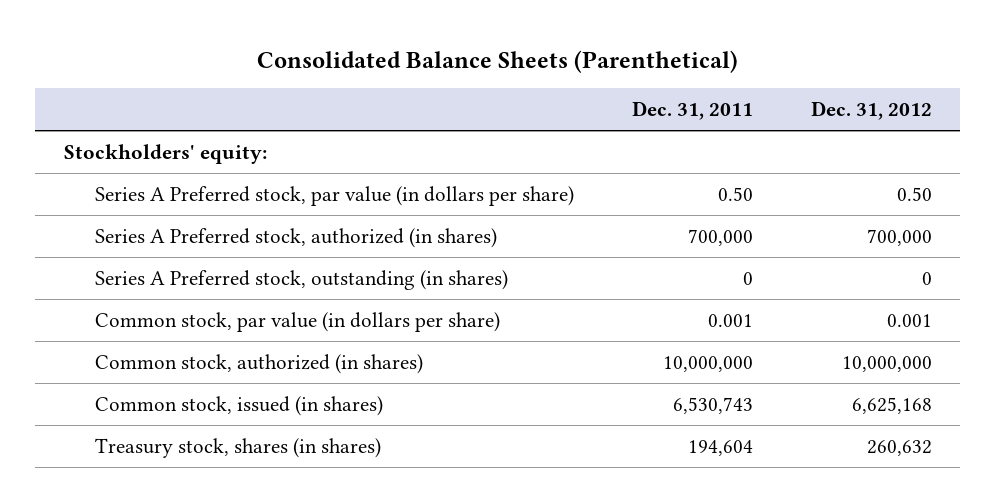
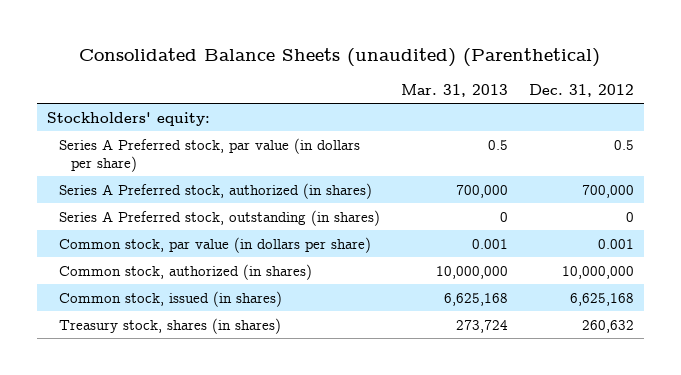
[256,49,738,73] Consolidated Balance Sheets (Parenthetical) -> [79,47,601,67] Consolidated Balance Sheets (unaudited) (Parenthetical)
[631,101,753,121] Dec. 31, 2011 -> none
none -> [400,83,508,97] Mar. 31, 2013
[896,186,932,201] 0.50 -> [613,139,634,150] 0.5

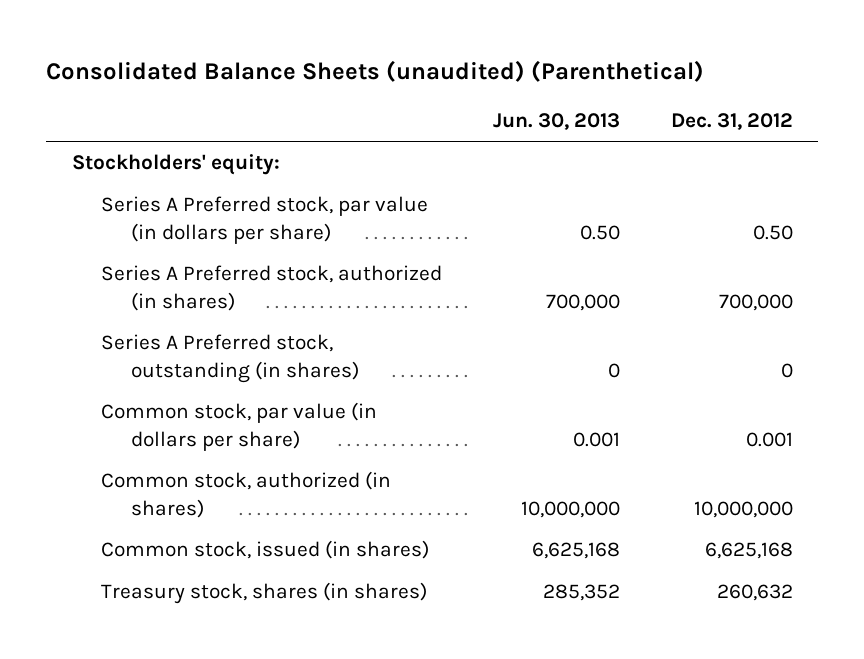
[400,83,508,97] Mar. 31, 2013 -> none
none -> [492,113,620,131] Jun. 30, 2013
[613,139,634,150] 0.5 -> [752,224,793,240] 0.50

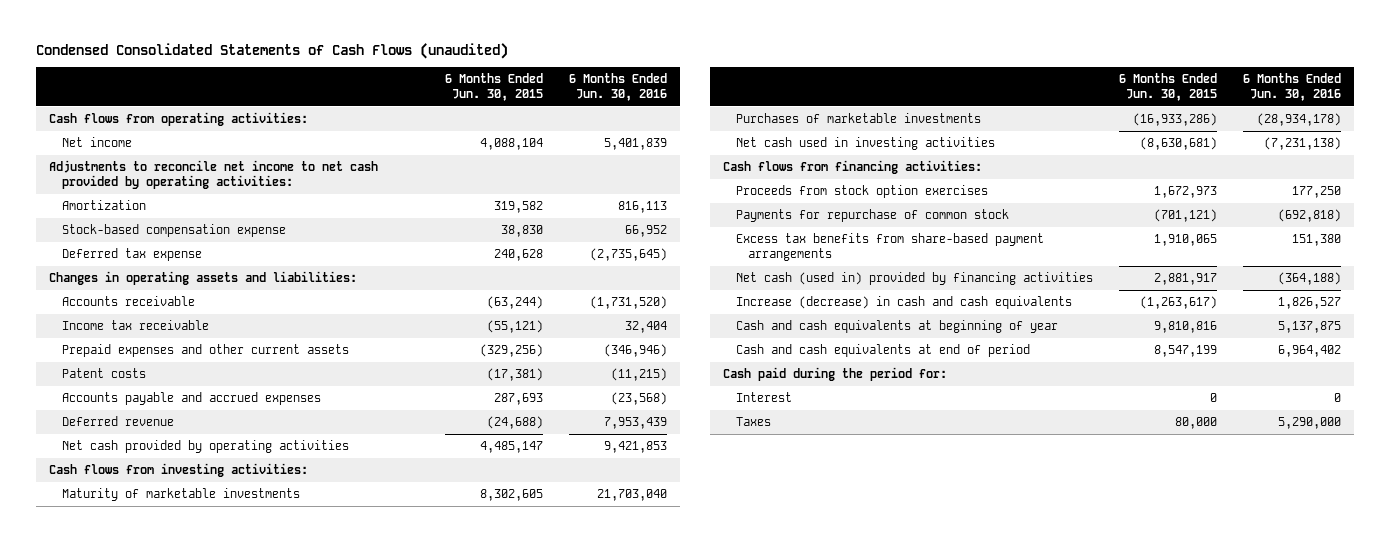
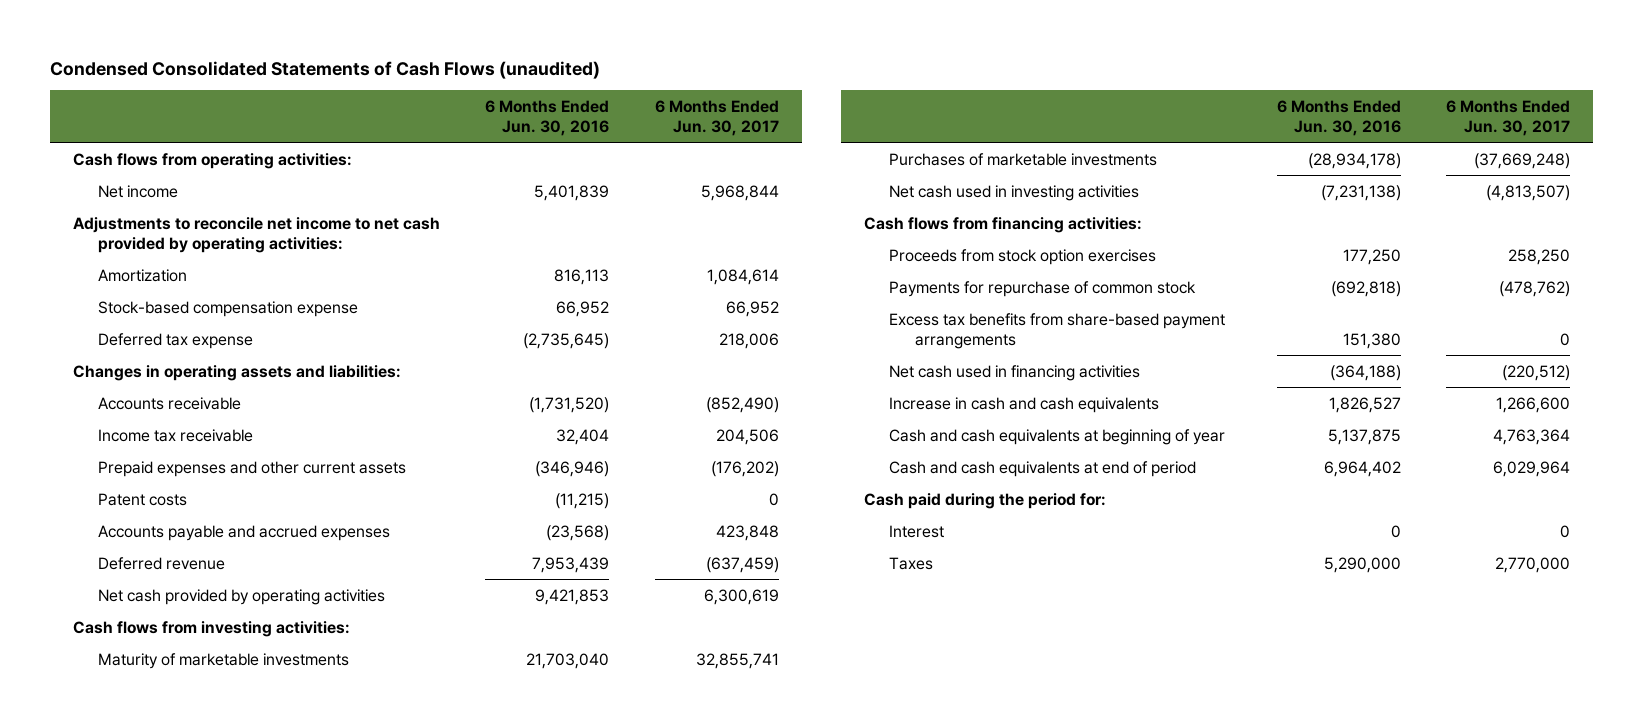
[444,73,543,102] 6 Months Ended Jun. 30, 2015 -> none
none -> [654,99,779,137] 6 Months Ended Jun. 30, 2017
[735,272,1093,286] Net cash (used in) provided by financing activities -> [889,364,1141,381] Net cash used in financing activities
[735,296,1072,310] Increase (decrease) in cash and cash equivalents -> [889,396,1160,413] Increase in cash and cash equivalents

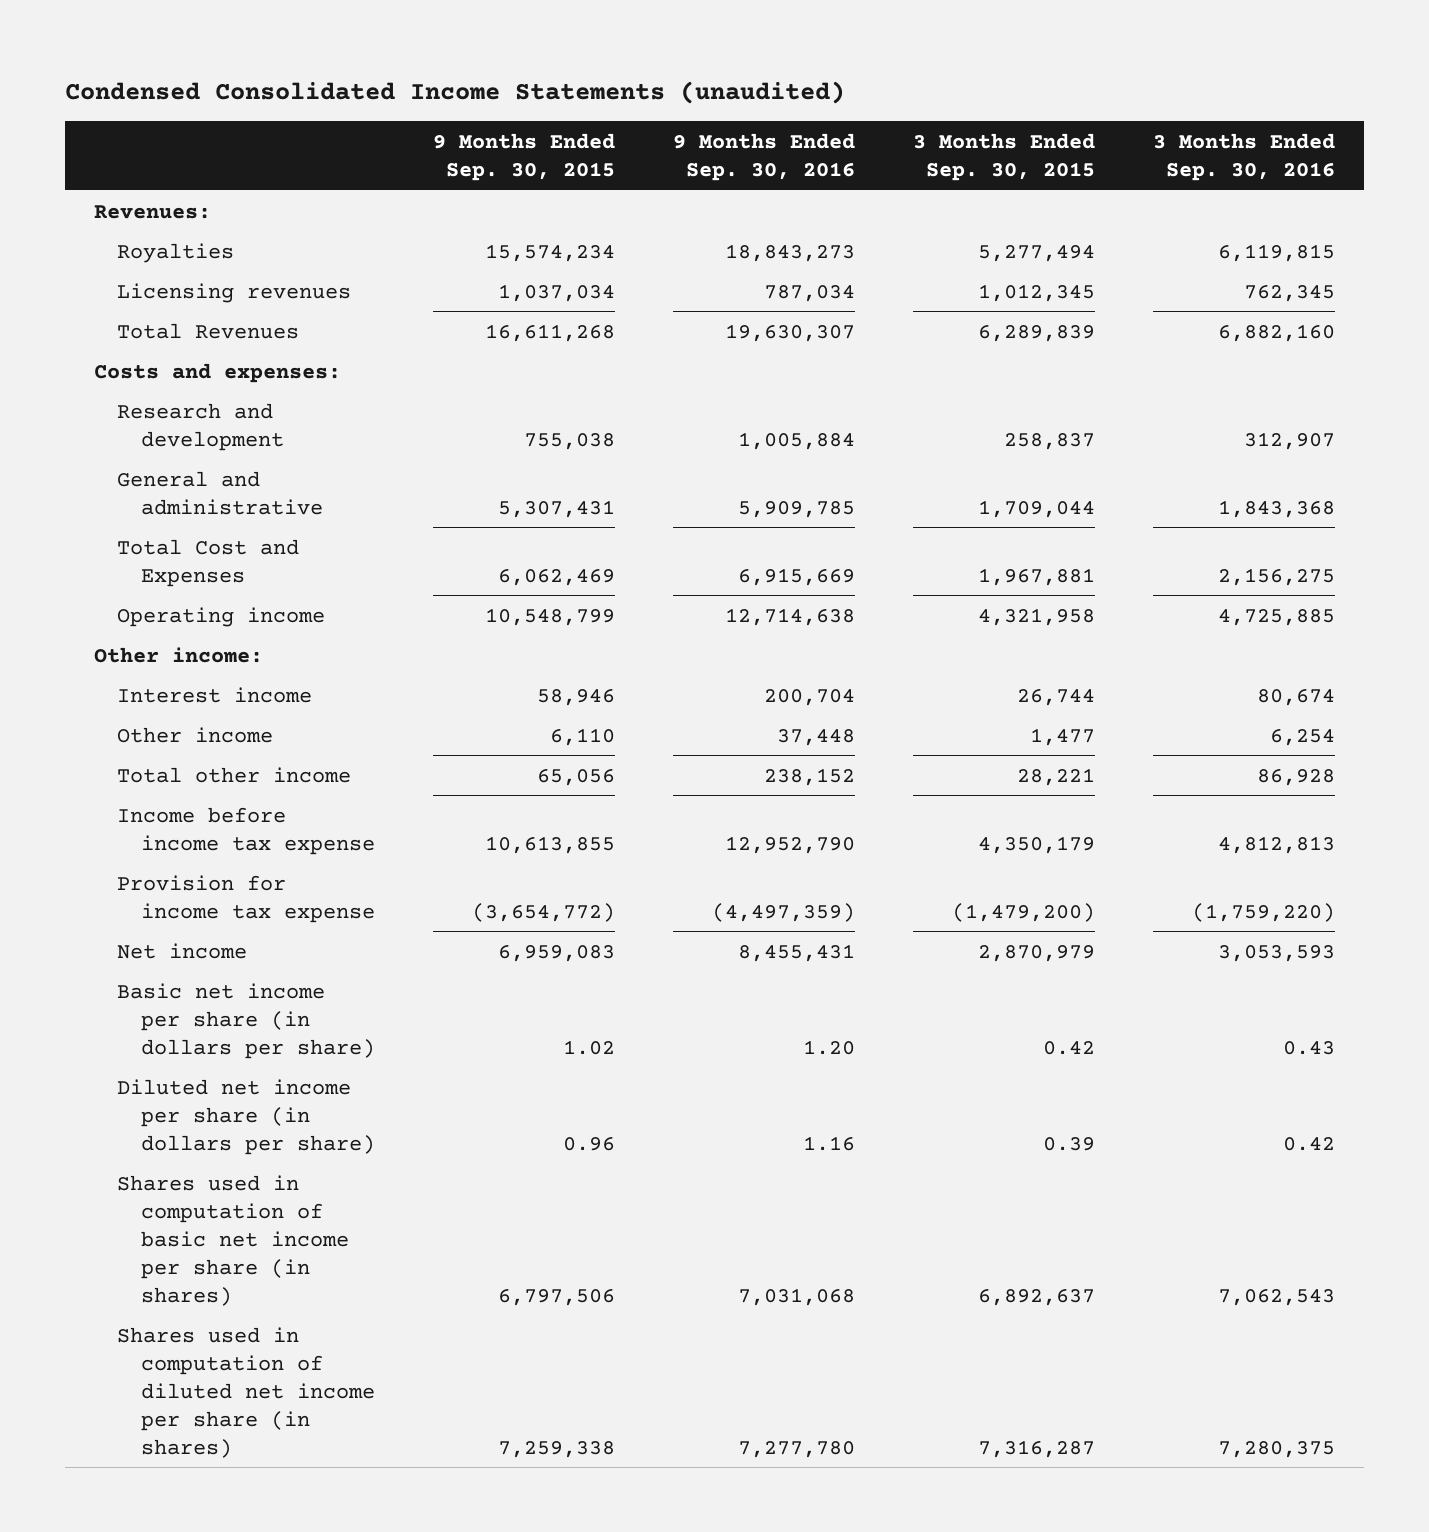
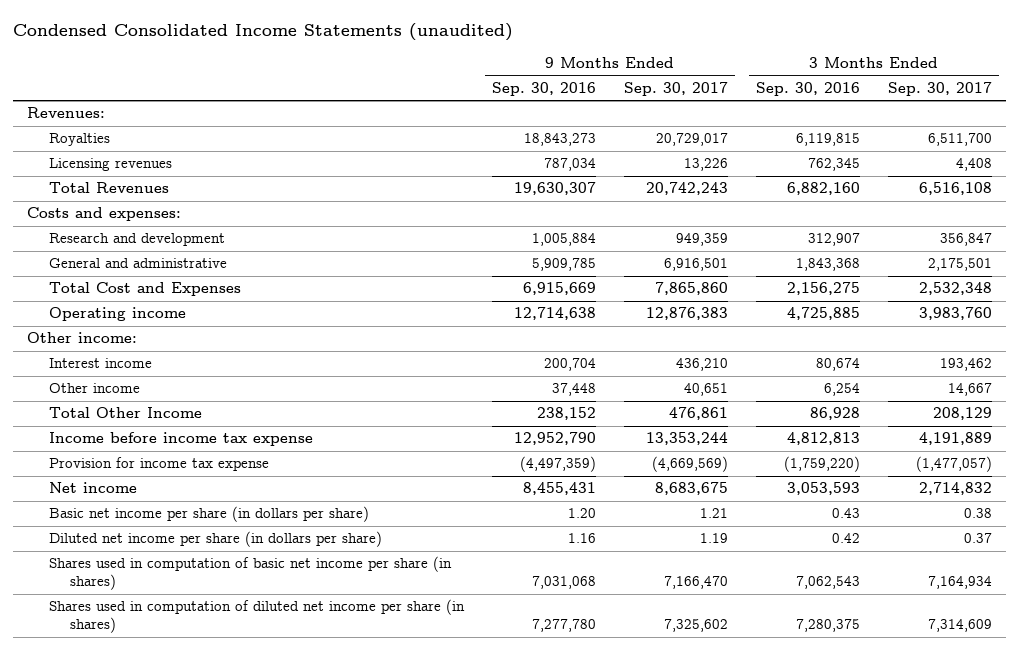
[433,132,616,181] 9 Months Ended Sep. 30, 2015 -> none
[913,132,1096,181] 3 Months Ended Sep. 30, 2015 -> none
none -> [623,81,728,96] Sep. 30, 2017
none -> [887,81,992,96] Sep. 30, 2017
[117,766,352,783] Total other income -> [48,407,202,419] Total Other Income

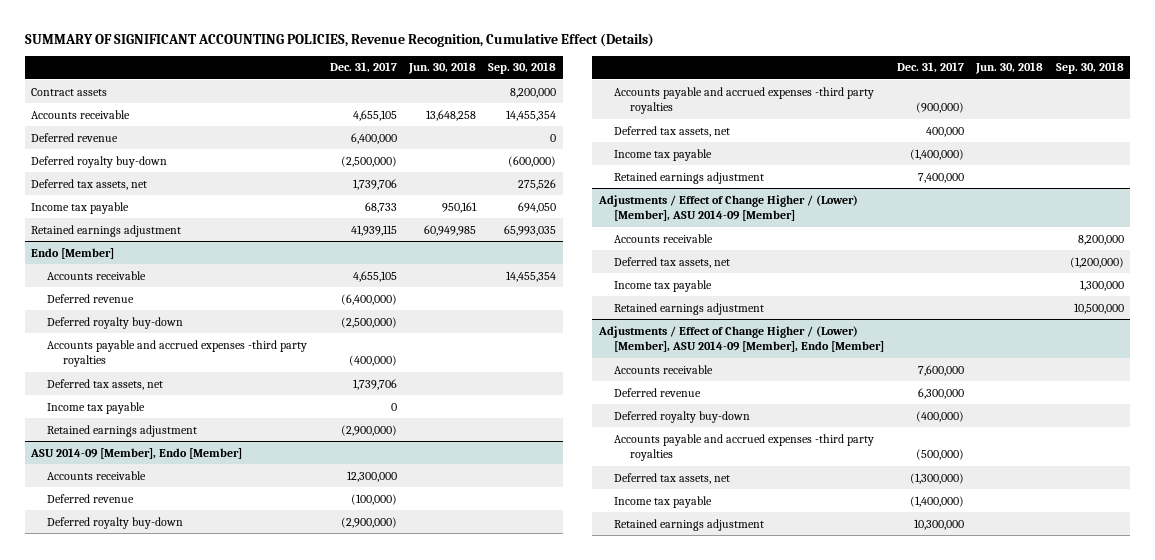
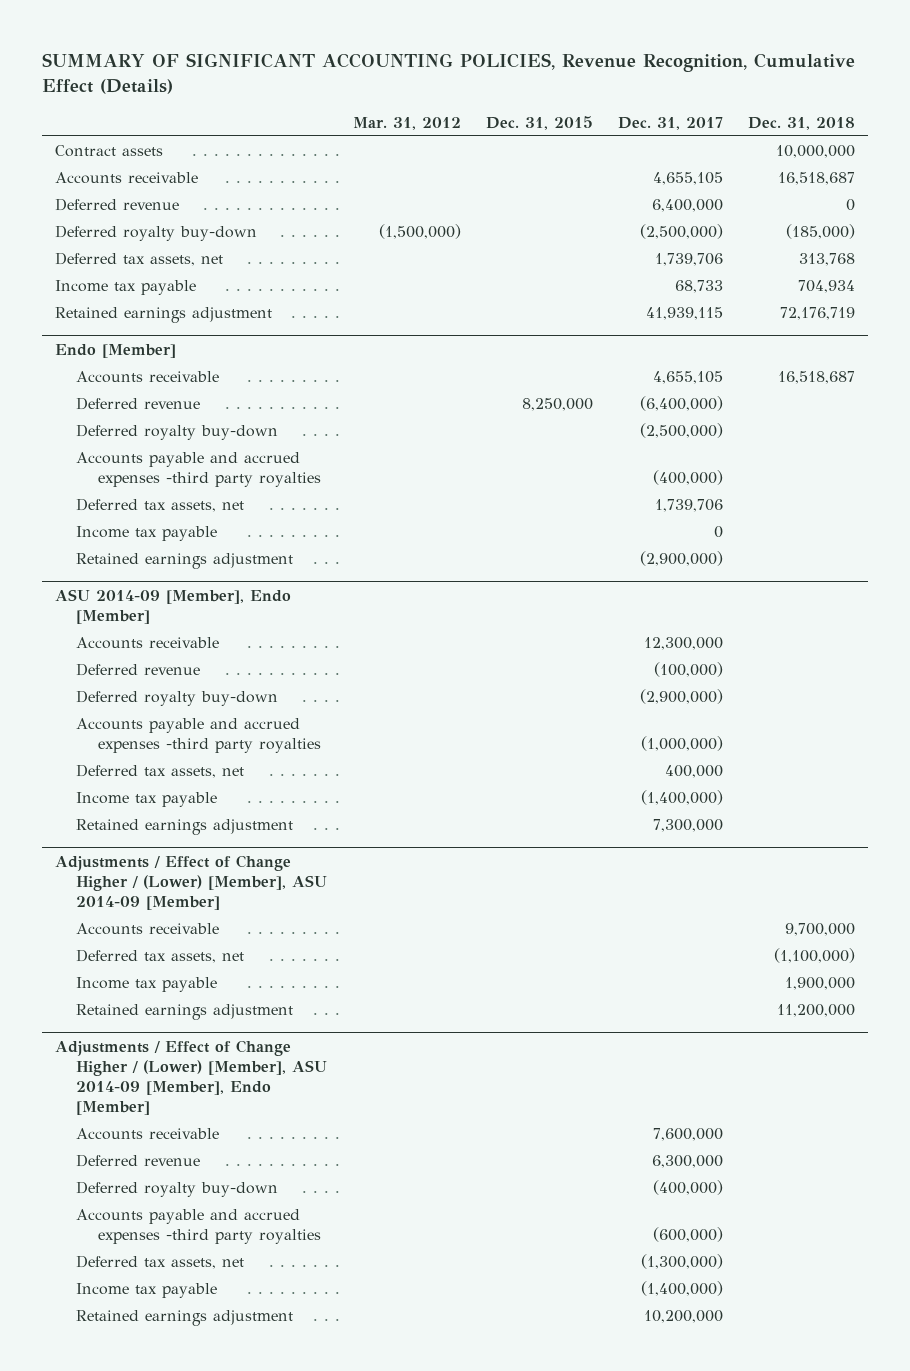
[408,62,477,75] Jun. 30, 2018 -> none
[488,62,557,75] Sep. 30, 2018 -> none
none -> [352,116,461,130] Mar. 31, 2012
none -> [485,115,593,130] Dec. 31, 2015
none -> [748,116,856,130] Dec. 31, 2018
[915,102,964,114] (900,000) -> [640,736,723,752] (1,000,000)
[917,172,964,183] 7,400,000 -> [652,819,723,833] 7,300,000
[915,449,964,461] (500,000) -> [652,1227,723,1243] (600,000)
[913,518,964,530] 10,300,000 -> [643,1310,723,1324] 10,200,000

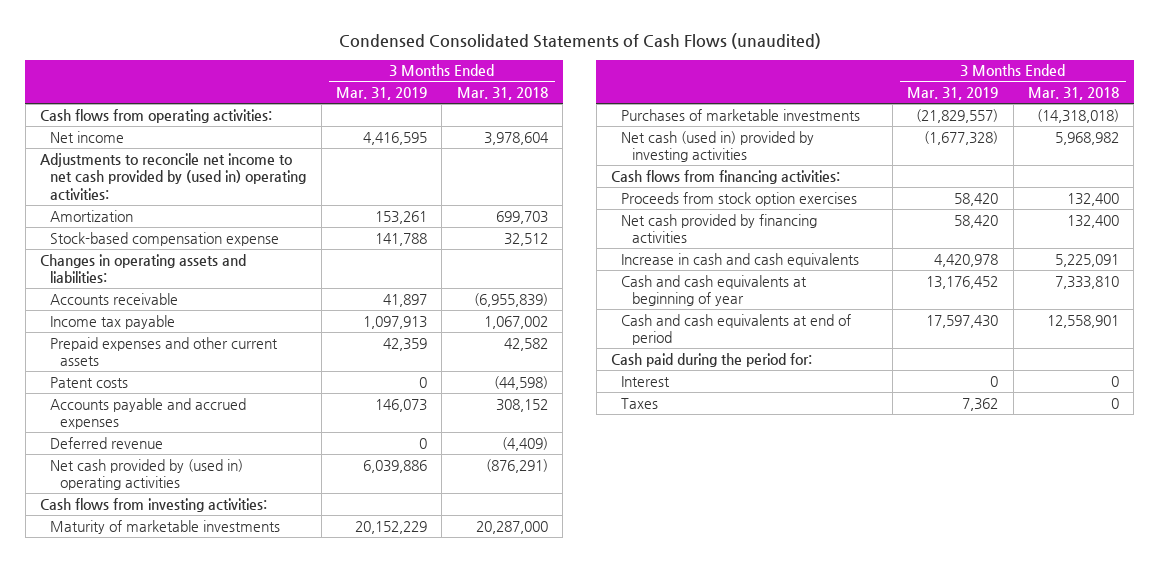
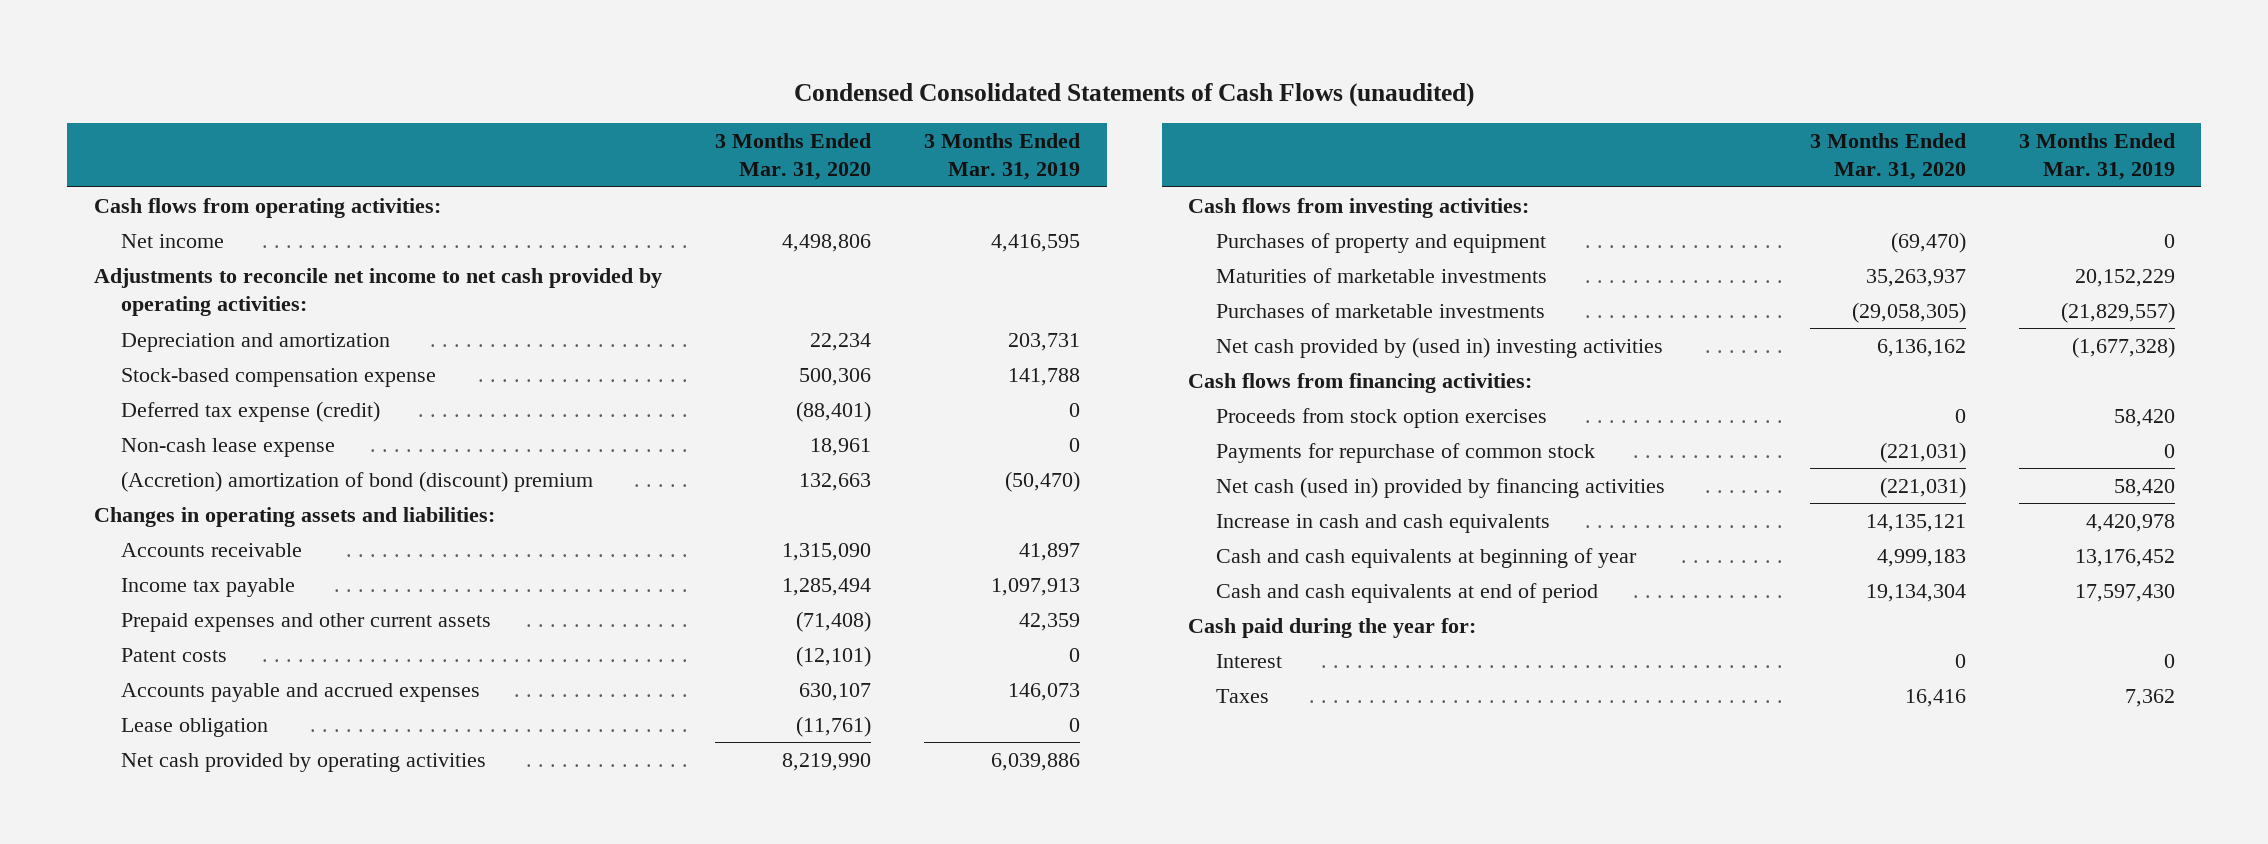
[456,87,548,101] Mar. 31, 2018 -> none
none -> [714,132,871,181] 3 Months Ended Mar. 31, 2020
[40,152,307,200] Adjustments to reconcile net income to net cash provided by (used in) operating activities: -> [93,267,662,317] Adjustments to reconcile net income to net cash provided by operating activities:
[50,209,134,222] Amortization -> [120,332,390,352] Depreciation and amortization
[375,210,428,224] 153,261 -> [1008,332,1081,351] 203,731
none -> [120,400,380,422] Deferred tax expense (credit)
none -> [120,437,335,457] Non-cash lease expense
none -> [120,470,593,492] (Accretion) amortization of bond (discount) premium
[50,436,164,449] Deferred revenue -> none
none -> [120,717,268,737] Lease obligation
[50,458,244,491] Net cash provided by (used in) operating activities -> [120,752,486,772] Net cash provided by operating activities
none -> [1215,232,1546,253] Purchases of property and equipment
[50,519,281,534] Maturity of marketable investments -> [1215,267,1547,283] Maturities of marketable investments
[621,130,815,163] Net cash (used in) provided by investing activities -> [1215,336,1663,358] Net cash provided by (used in) investing activities
none -> [1215,442,1595,463] Payments for repurchase of common stock
[621,213,818,244] Net cash provided by financing activities -> [1215,476,1665,498] Net cash (used in) provided by financing activities
[611,352,813,367] Cash paid during the period for: -> [1188,617,1477,638] Cash paid during the year for:

